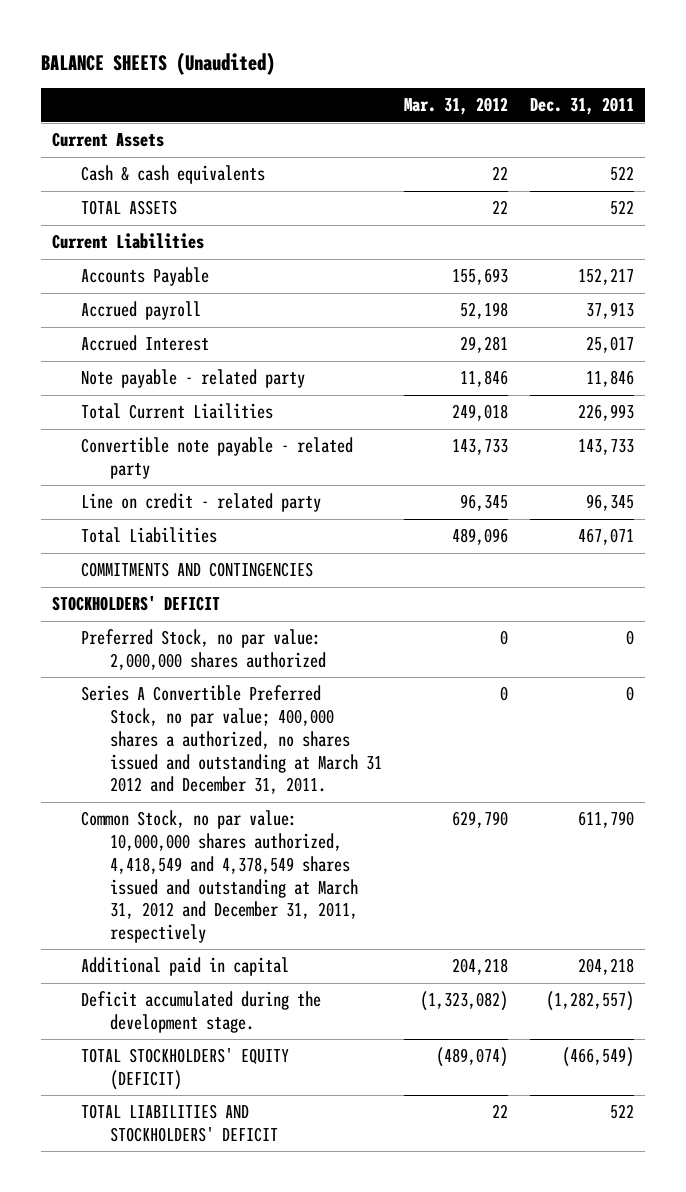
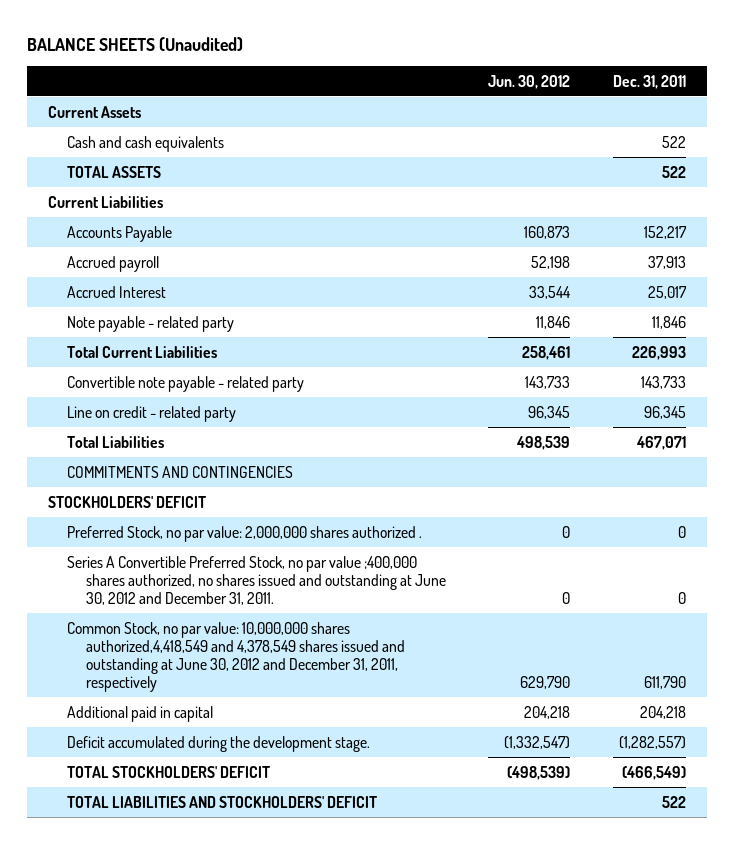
[403,97,508,116] Mar. 31, 2012 -> none
none -> [488,74,571,89] Jun. 30, 2012
[80,165,265,185] Cash & cash equivalents -> [67,135,225,152] Cash and cash equivalents
[80,403,273,420] Total Current Liailities -> [67,345,218,358] Total Current Liabilities
[80,629,326,671] Preferred Stock, no par value: 2,000,000 shares authorized -> [67,525,423,542] Preferred Stock, no par value: 2,000,000 shares authorized .
[80,685,382,795] Series A Convertible Preferred Stock, no par value; 400,000 shares a authorized, no shares issued and outstanding at March 31 2012 and December 31, 2011. -> [67,555,446,605] Series A Convertible Preferred Stock, no par value ;400,000 shares authorized, no shares issued and outstanding at June 30, 2012 and December 31, 2011.
[80,810,358,944] Common Stock, no par value: 10,000,000 shares authorized, 4,418,549 and 4,378,549 shares issued and outstanding at March 31, 2012 and December 31, 2011, respectively -> [67,621,405,692] Common Stock, no par value: 10,000,000 shares authorized,4,418,549 and 4,378,549 shares issued and outstanding at June 30, 2012 and December 31, 2011, respectively
[80,1048,289,1091] TOTAL STOCKHOLDERS' EQUITY (DEFICIT) -> [67,765,271,778] TOTAL STOCKHOLDERS' DEFICIT

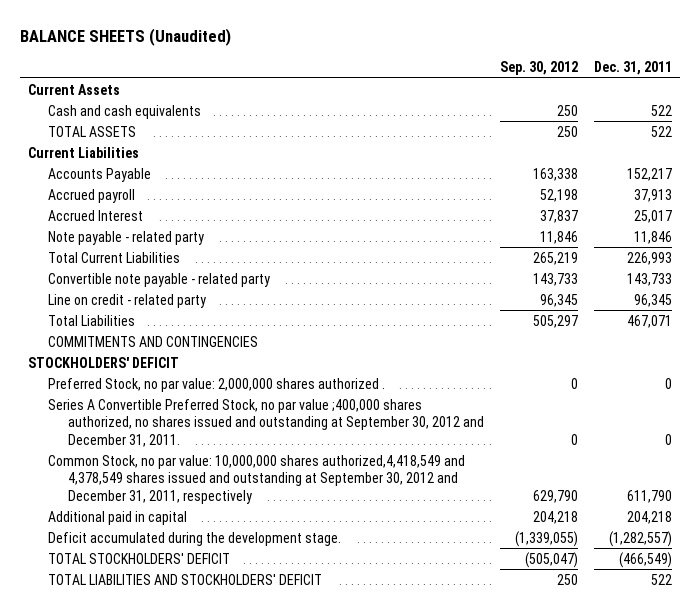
[488,74,571,89] Jun. 30, 2012 -> none
none -> [499,60,578,75] Sep. 30, 2012
[67,555,446,605] Series A Convertible Preferred Stock, no par value ;400,000 shares authorized, no shares issued and outstanding at June 30, 2012 and December 31, 2011. -> [47,398,484,447] Series A Convertible Preferred Stock, no par value ;400,000 shares authorized, no shares issued and outstanding at September 30, 2012 and December 31, 2011.
[67,621,405,692] Common Stock, no par value: 10,000,000 shares authorized,4,418,549 and 4,378,549 shares issued and outstanding at June 30, 2012 and December 31, 2011, respectively -> [47,454,465,504] Common Stock, no par value: 10,000,000 shares authorized,4,418,549 and 4,378,549 shares issued and outstanding at September 30, 2012 and December 31, 2011, respectively

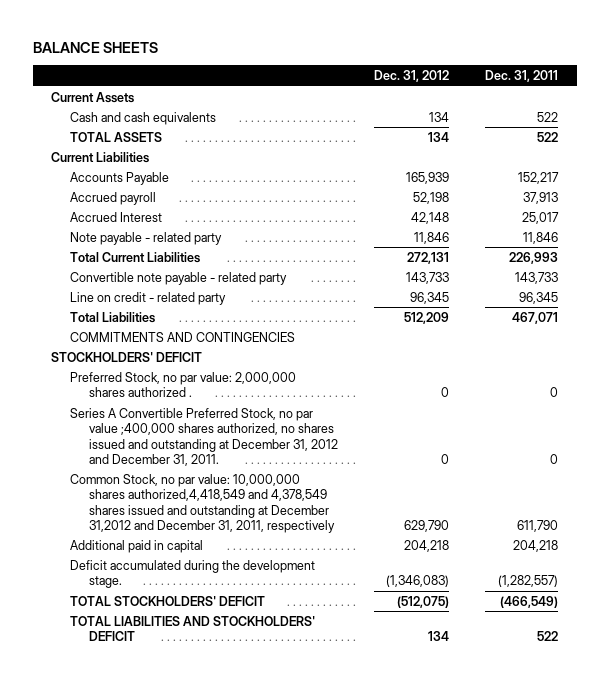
[19,27,231,46] BALANCE SHEETS (Unaudited) -> [33,41,159,53] BALANCE SHEETS
[499,60,578,75] Sep. 30, 2012 -> none
none -> [374,70,450,83] Dec. 31, 2012
[47,398,484,447] Series A Convertible Preferred Stock, no par value ;400,000 shares authorized, no shares issued and outstanding at September 30, 2012 and December 31, 2011. -> [70,407,338,466] Series A Convertible Preferred Stock, no par value ;400,000 shares authorized, no shares issued and outstanding at December 31, 2012 and December 31, 2011.
[47,454,465,504] Common Stock, no par value: 10,000,000 shares authorized,4,418,549 and 4,378,549 shares issued and outstanding at September 30, 2012 and December 31, 2011, respectively -> [70,473,335,533] Common Stock, no par value: 10,000,000 shares authorized,4,418,549 and 4,378,549 shares issued and outstanding at December 31,2012 and December 31, 2011, respectively

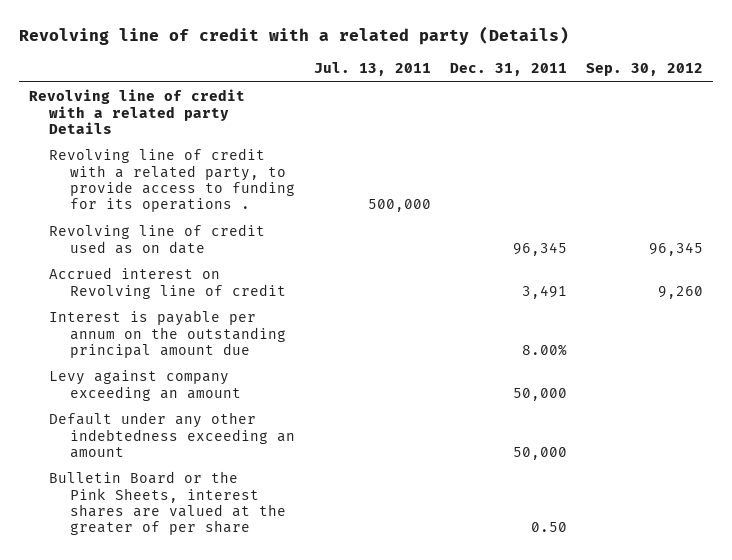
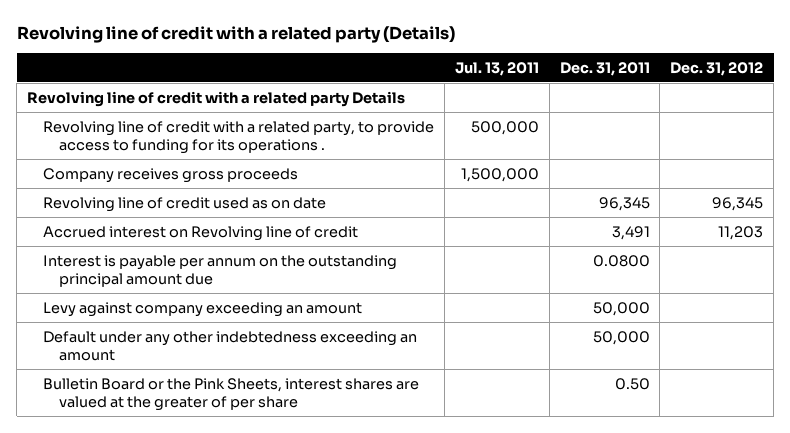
[586,63,704,77] Sep. 30, 2012 -> none
none -> [670,61,764,76] Dec. 31, 2012
none -> [43,167,299,183] Company receives gross proceeds
[522,343,568,356] 8.00% -> [592,254,650,267] 0.0800

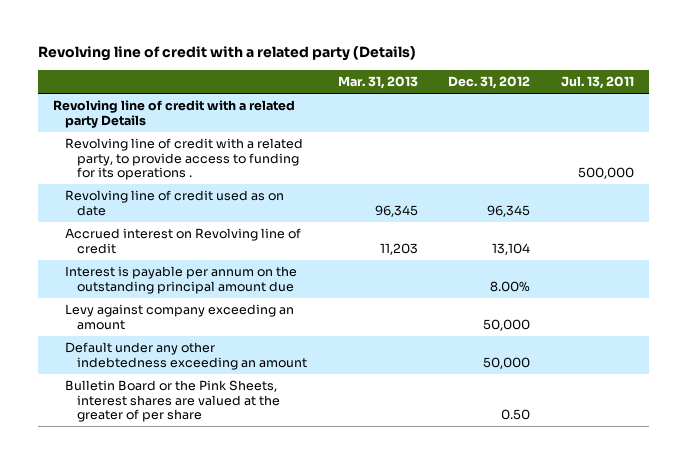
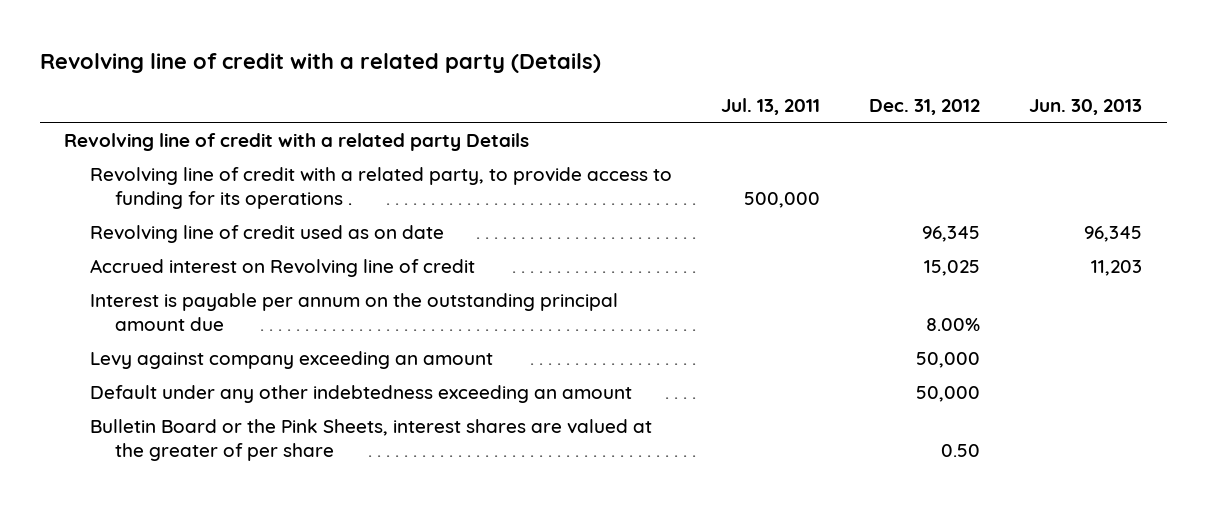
[337,75,418,89] Mar. 31, 2013 -> none
none -> [1029,99,1143,116] Jun. 30, 2013
[492,242,531,255] 13,104 -> [923,259,980,276] 15,025

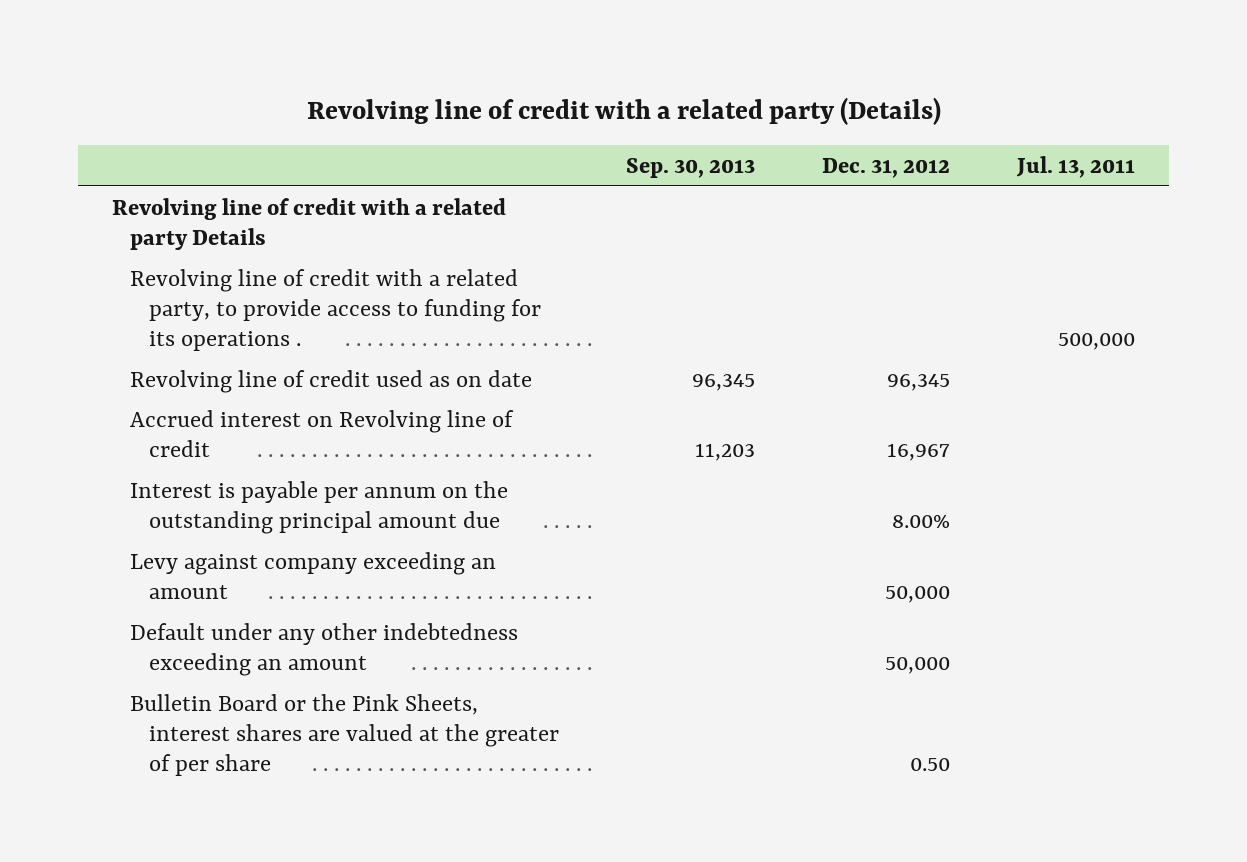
[1029,99,1143,116] Jun. 30, 2013 -> none
none -> [625,157,755,178] Sep. 30, 2013
[923,259,980,276] 15,025 -> [887,442,951,461] 16,967

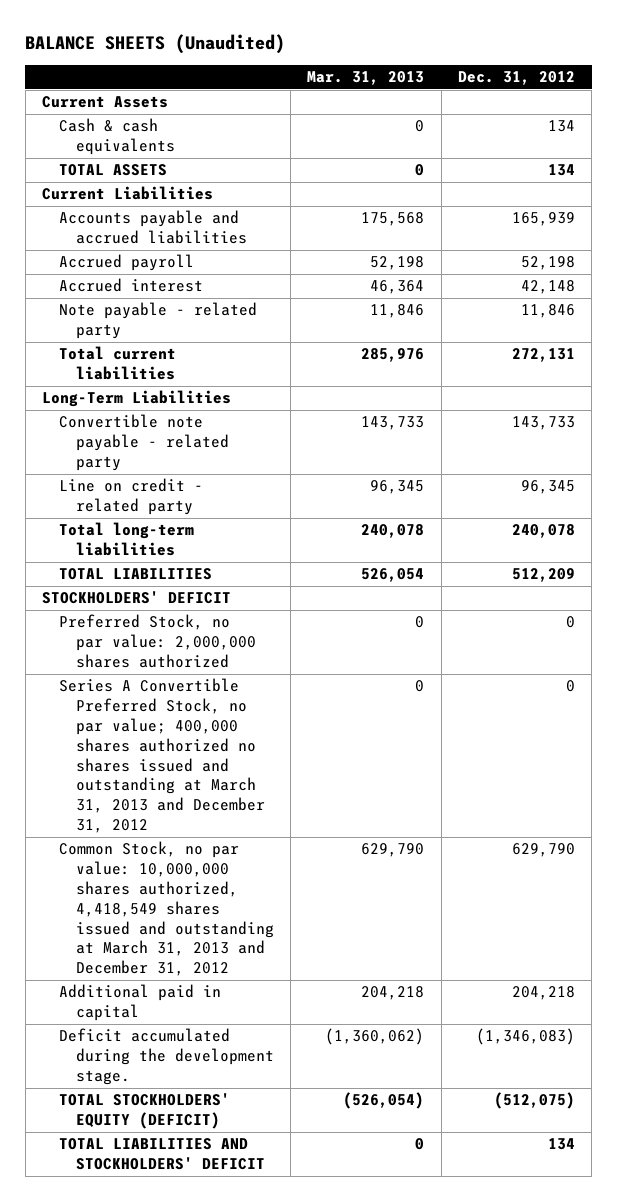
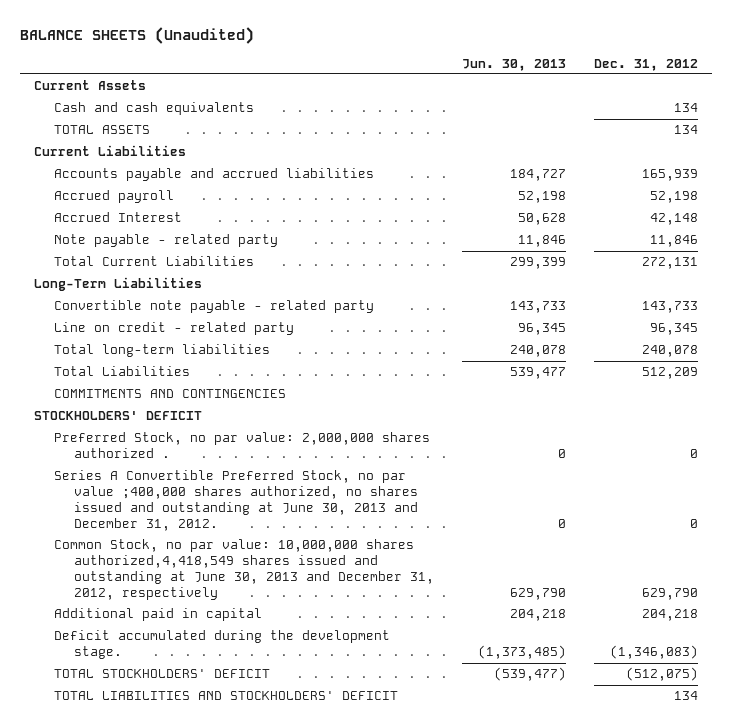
[307,71,425,86] Mar. 31, 2013 -> none
none -> [462,58,567,71] Jun. 30, 2013
[58,118,175,156] Cash & cash equivalents -> [53,102,254,116] Cash and cash equivalents
[58,278,203,293] Accrued interest -> [53,212,182,223] Accrued Interest
[58,346,176,381] Total current liabilities -> [53,256,254,267] Total Current Liabilities
[58,568,212,581] TOTAL LIABILITIES -> [53,366,190,377] Total Liabilities
none -> [53,389,286,399] COMMITMENTS AND CONTINGENCIES
[58,614,256,668] Preferred Stock, no par value: 2,000,000 shares authorized -> [53,432,430,459] Preferred Stock, no par value: 2,000,000 shares authorized .
[58,678,265,834] Series A Convertible Preferred Stock, no par value; 400,000 shares authorized no shares issued and outstanding at March 31, 2013 and December 31, 2012 -> [53,470,418,531] Series A Convertible Preferred Stock, no par value ;400,000 shares authorized, no shares issued and outstanding at June 30, 2013 and December 31, 2012.
[58,841,274,977] Common Stock, no par value: 10,000,000 shares authorized, 4,418,549 shares issued and outstanding at March 31, 2013 and December 31, 2012 -> [53,539,434,600] Common Stock, no par value: 10,000,000 shares authorized,4,418,549 shares issued and outstanding at June 30, 2013 and December 31, 2012, respectively
[58,1093,230,1130] TOTAL STOCKHOLDERS' EQUITY (DEFICIT) -> [53,669,270,679] TOTAL STOCKHOLDERS' DEFICIT

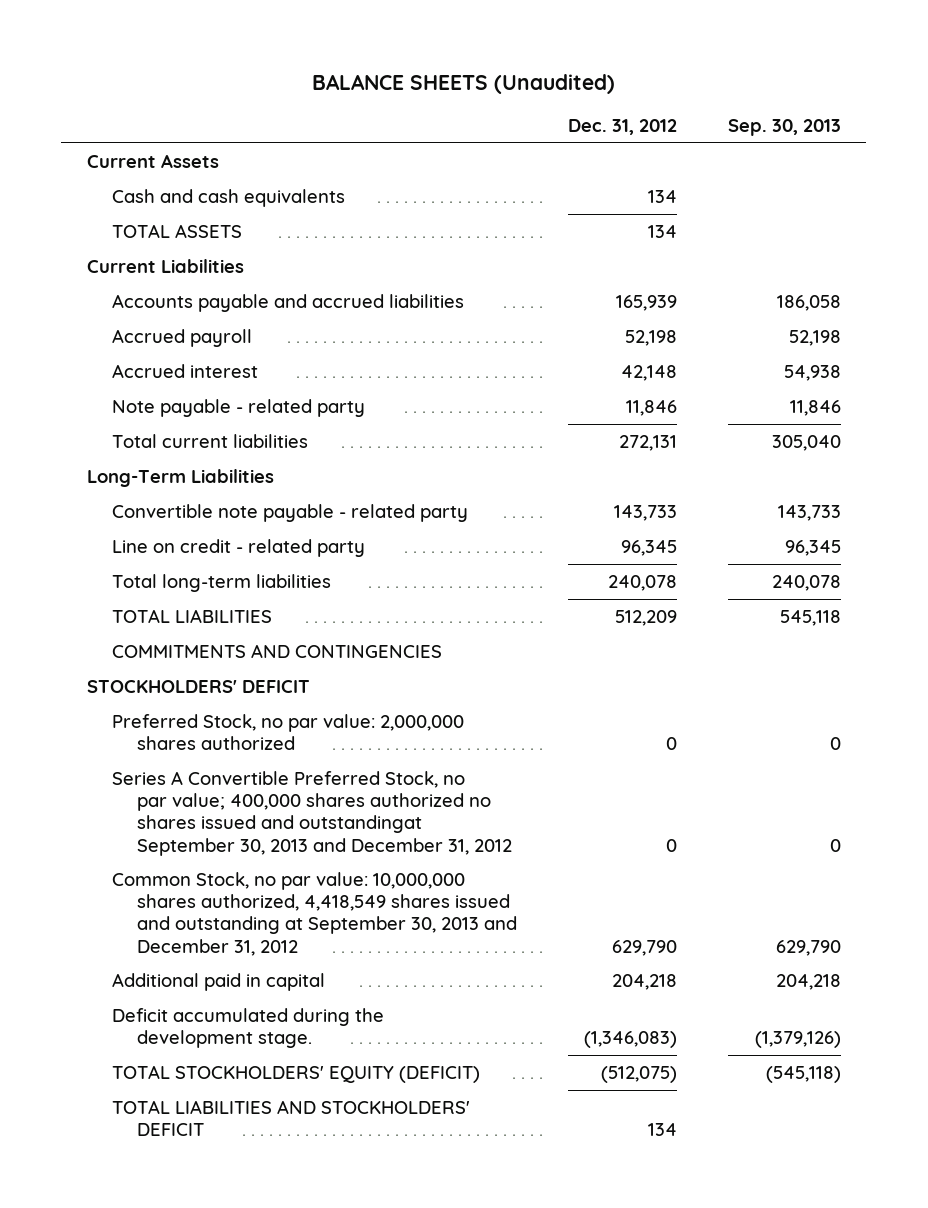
[462,58,567,71] Jun. 30, 2013 -> none
none -> [727,119,841,137] Sep. 30, 2013
[53,212,182,223] Accrued Interest -> [112,363,259,378] Accrued interest
[53,256,254,267] Total Current Liabilities -> [112,433,309,448] Total current liabilities
[53,366,190,377] Total Liabilities -> [112,608,273,623] TOTAL LIABILITIES
[53,432,430,459] Preferred Stock, no par value: 2,000,000 shares authorized . -> [112,713,465,751] Preferred Stock, no par value: 2,000,000 shares authorized
[53,470,418,531] Series A Convertible Preferred Stock, no par value ;400,000 shares authorized, no shares issued and outstanding at June 30, 2013 and December 31, 2012. -> [112,770,513,856] Series A Convertible Preferred Stock, no par value; 400,000 shares authorized no shares issued and outstandingat September 30, 2013 and December 31, 2012
[53,539,434,600] Common Stock, no par value: 10,000,000 shares authorized,4,418,549 shares issued and outstanding at June 30, 2013 and December 31, 2012, respectively -> [112,871,518,956] Common Stock, no par value: 10,000,000 shares authorized, 4,418,549 shares issued and outstanding at September 30, 2013 and December 31, 2012
[53,669,270,679] TOTAL STOCKHOLDERS' DEFICIT -> [112,1064,481,1083] TOTAL STOCKHOLDERS' EQUITY (DEFICIT)

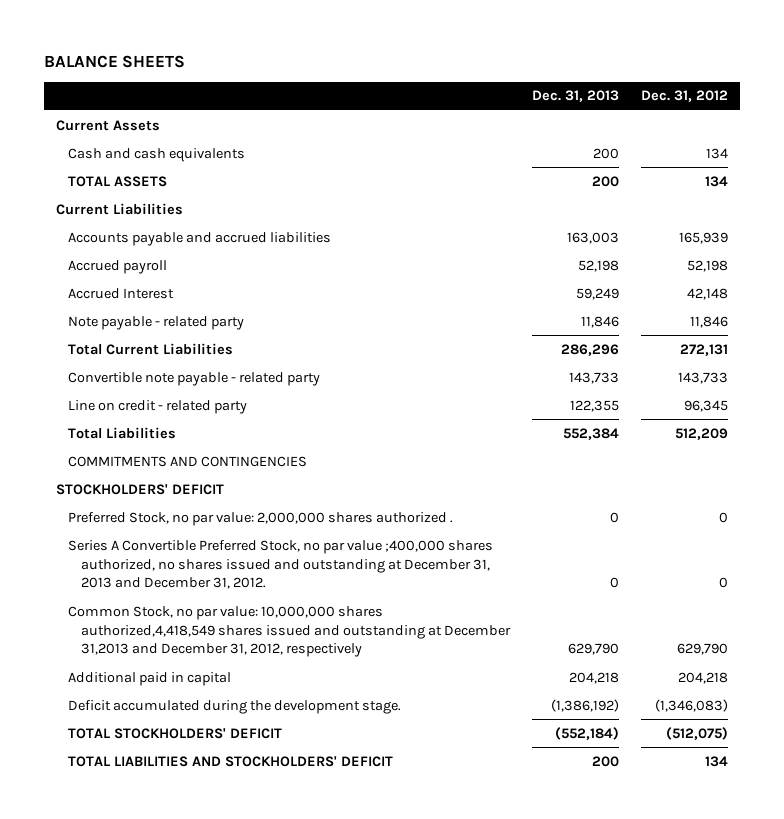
[311,73,615,94] BALANCE SHEETS (Unaudited) -> [44,55,186,69] BALANCE SHEETS
[727,119,841,137] Sep. 30, 2013 -> none
none -> [532,90,620,103] Dec. 31, 2013
[112,363,259,378] Accrued interest -> [68,287,175,299] Accrued Interest
[86,468,274,487] Long-Term Liabilities -> none
[112,433,309,448] Total current liabilities -> [68,342,234,355] Total Current Liabilities
[112,573,332,592] Total long-term liabilities -> none
[112,608,273,623] TOTAL LIABILITIES -> [68,426,177,439] Total Liabilities
[112,713,465,751] Preferred Stock, no par value: 2,000,000 shares authorized -> [68,511,454,526] Preferred Stock, no par value: 2,000,000 shares authorized .
[112,770,513,856] Series A Convertible Preferred Stock, no par value; 400,000 shares authorized no shares issued and outstandingat September 30, 2013 and December 31, 2012 -> [68,539,494,590] Series A Convertible Preferred Stock, no par value ;400,000 shares authorized, no shares issued and outstanding at December 31, 2013 and December 31, 2012.
[112,871,518,956] Common Stock, no par value: 10,000,000 shares authorized, 4,418,549 shares issued and outstanding at September 30, 2013 and December 31, 2012 -> [68,605,511,658] Common Stock, no par value: 10,000,000 shares authorized,4,418,549 shares issued and outstanding at December 31,2013 and December 31, 2012, respectively
[112,1064,481,1083] TOTAL STOCKHOLDERS' EQUITY (DEFICIT) -> [68,727,283,739] TOTAL STOCKHOLDERS' DEFICIT

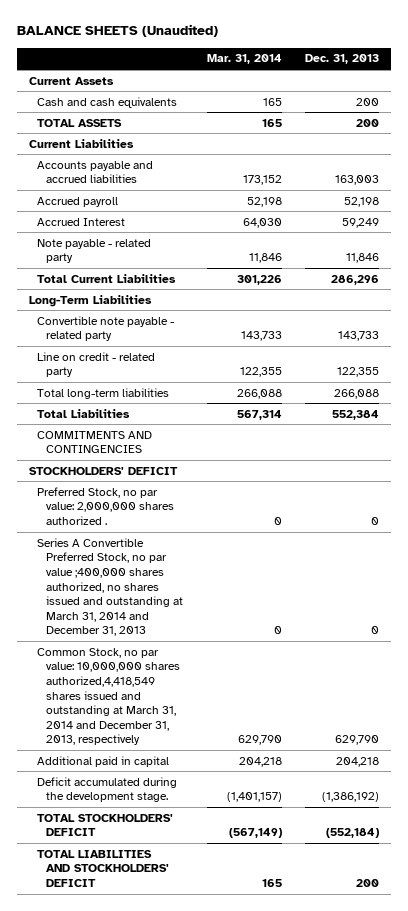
[44,55,186,69] BALANCE SHEETS -> [16,24,218,38] BALANCE SHEETS (Unaudited)
[641,90,729,103] Dec. 31, 2012 -> none
none -> [206,54,282,65] Mar. 31, 2014
none -> [28,294,152,307] Long-Term Liabilities
none -> [37,387,170,399] Total long-term liabilities
[68,539,494,590] Series A Convertible Preferred Stock, no par value ;400,000 shares authorized, no shares issued and outstanding at December 31, 2013 and December 31, 2012. -> [37,537,183,637] Series A Convertible Preferred Stock, no par value ;400,000 shares authorized, no shares issued and outstanding at March 31, 2014 and December 31, 2013
[68,605,511,658] Common Stock, no par value: 10,000,000 shares authorized,4,418,549 shares issued and outstanding at December 31,2013 and December 31, 2012, respectively -> [37,647,180,746] Common Stock, no par value: 10,000,000 shares authorized,4,418,549 shares issued and outstanding at March 31, 2014 and December 31, 2013, respectively

